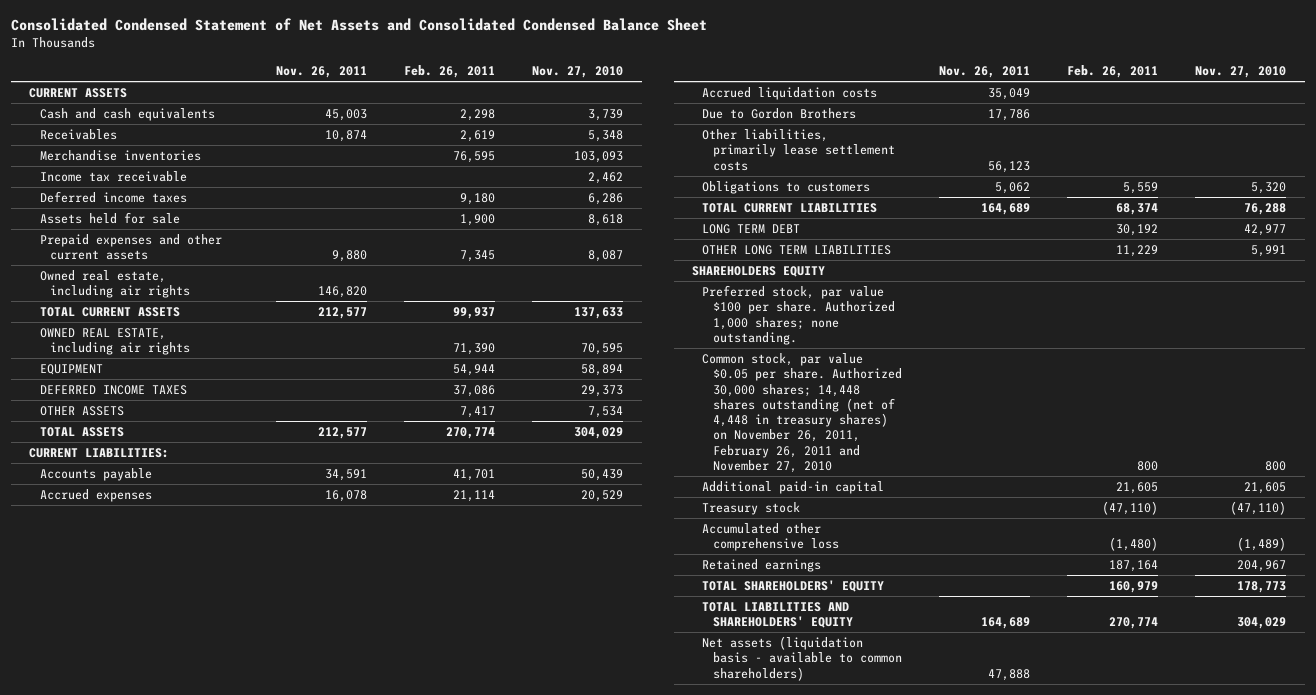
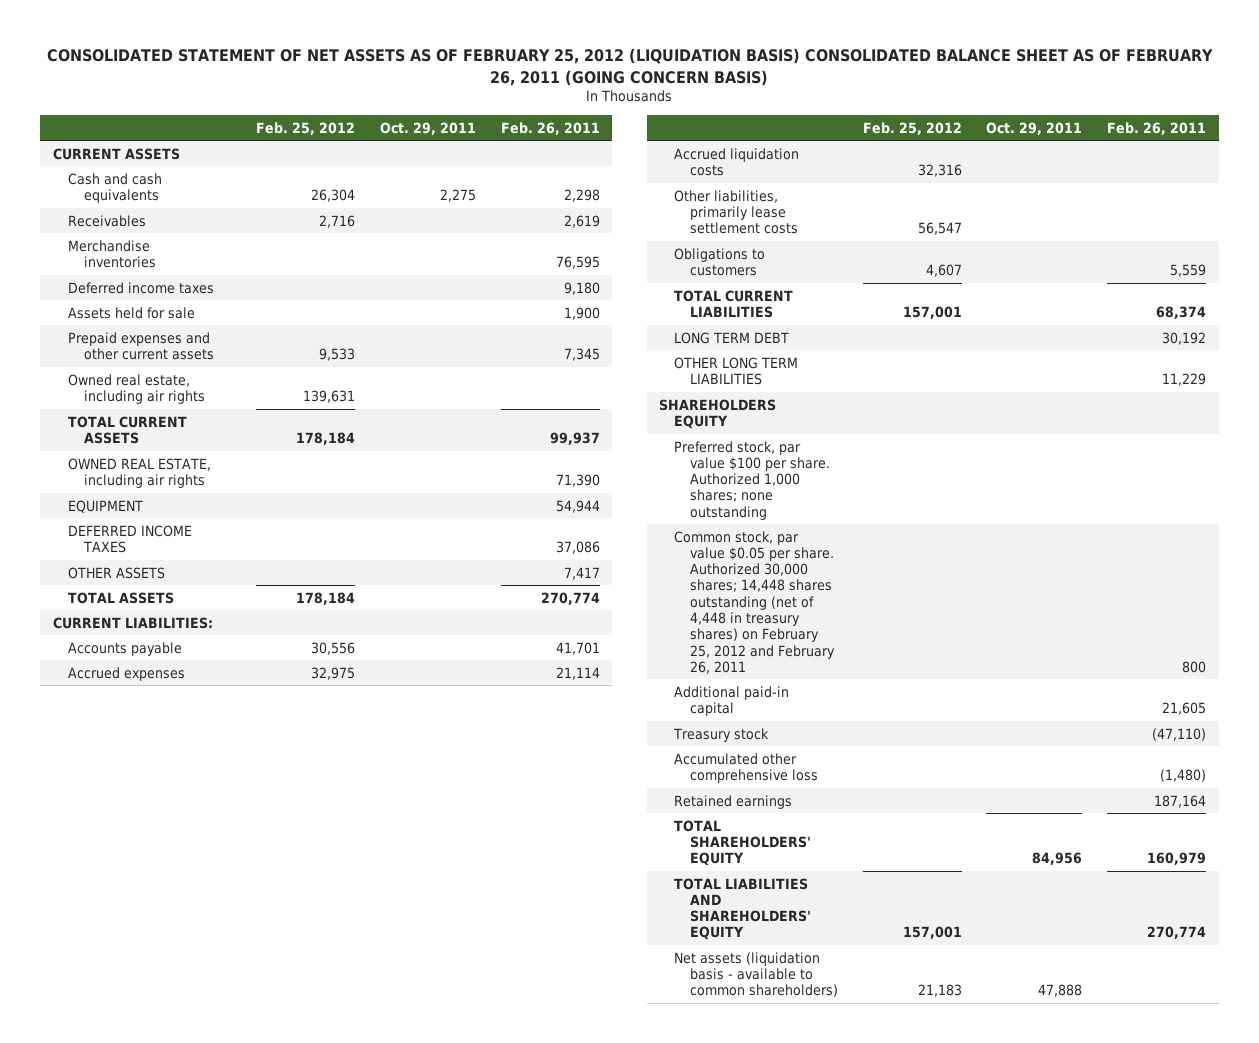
[10,18,707,32] Consolidated Condensed Statement of Net Assets and Consolidated Condensed Balance Sheet -> [47,48,1214,86] CONSOLIDATED STATEMENT OF NET ASSETS AS OF FEBRUARY 25, 2012 (LIQUIDATION BASIS) CONSOLIDATED BALANCE SHEET AS OF FEBRUARY 26, 2011 (GOING CONCERN BASIS)
[276,66,368,79] Nov. 26, 2011 -> none
[532,66,624,79] Nov. 27, 2010 -> none
none -> [256,121,356,135] Feb. 25, 2012
none -> [380,121,477,135] Oct. 29, 2011
[39,171,187,183] Income tax receivable -> none
[702,108,857,120] Due to Gordon Brothers -> none
[702,285,895,345] Preferred stock, par value $100 per share. Authorized 1,000 shares; none outstanding. -> [674,440,831,520] Preferred stock, par value $100 per share. Authorized 1,000 shares; none outstanding
[702,353,902,474] Common stock, par value $0.05 per share. Authorized 30,000 shares; 14,448 shares outstanding (net of 4,448 in treasury shares) on November 26, 2011, February 26, 2011 and November 27, 2010 -> [674,530,836,674] Common stock, par value $0.05 per share. Authorized 30,000 shares; 14,448 shares outstanding (net of 4,448 in treasury shares) on February 25, 2012 and February 26, 2011

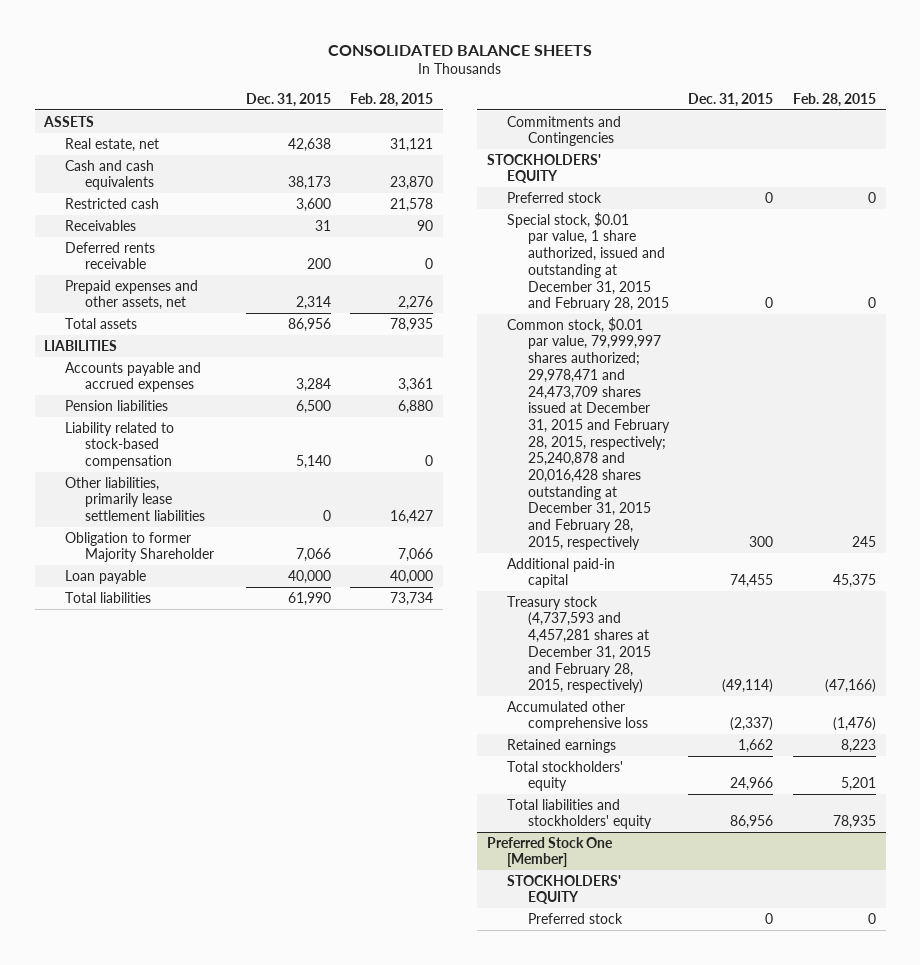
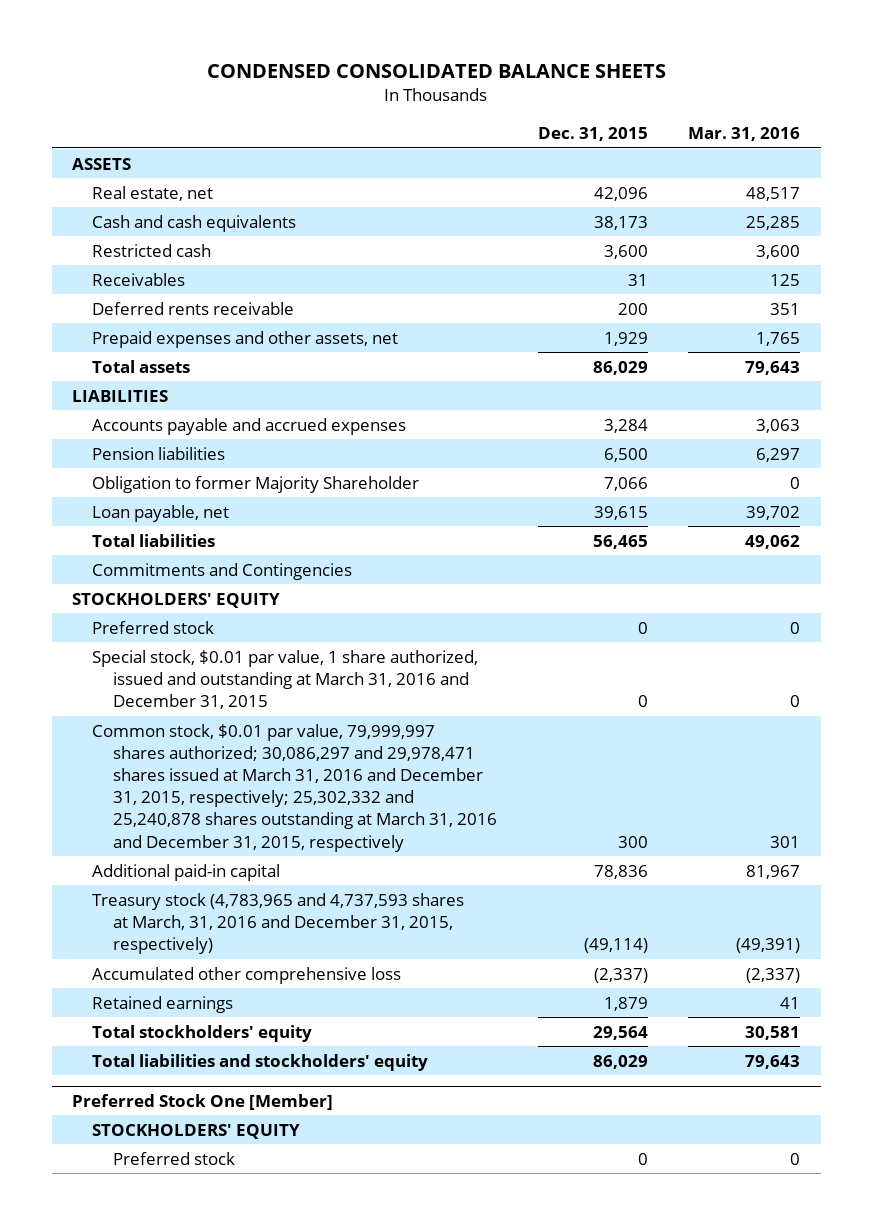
[328,44,593,56] CONSOLIDATED BALANCE SHEETS -> [207,64,667,79] CONDENSED CONSOLIDATED BALANCE SHEETS
[350,92,434,107] Feb. 28, 2015 -> none
none -> [688,127,801,142] Mar. 31, 2016
[287,137,331,152] 42,638 -> [593,186,648,201] 42,096
[295,296,331,311] 2,314 -> [603,331,648,346] 1,929
[287,317,331,332] 86,956 -> [592,360,648,375] 86,029
[64,421,174,470] Liability related to stock-based compensation -> none
[64,476,206,522] Other liabilities, primarily lease settlement liabilities -> none
[64,569,146,584] Loan payable -> [92,504,230,522] Loan payable, net
[287,569,331,584] 40,000 -> [593,505,648,520] 39,615
[287,591,331,606] 61,990 -> [592,534,648,549] 56,465
[507,211,669,312] Special stock, $0.01 par value, 1 share authorized, issued and outstanding at December 31, 2015 and February 28, 2015 -> [92,649,479,710] Special stock, $0.01 par value, 1 share authorized, issued and outstanding at March 31, 2016 and December 31, 2015
[507,316,670,550] Common stock, $0.01 par value, 79,999,997 shares authorized; 29,978,471 and 24,473,709 shares issued at December 31, 2015 and February 28, 2015, respectively; 25,240,878 and 20,016,428 shares outstanding at December 31, 2015 and February 28, 2015, respectively -> [92,723,497,852] Common stock, $0.01 par value, 79,999,997 shares authorized; 30,086,297 and 29,978,471 shares issued at March 31, 2016 and December 31, 2015, respectively; 25,302,332 and 25,240,878 shares outstanding at March 31, 2016 and December 31, 2015, respectively
[730,574,774,589] 74,455 -> [593,864,648,879] 78,836
[507,595,651,694] Treasury stock (4,737,593 and 4,457,281 shares at December 31, 2015 and February 28, 2015, respectively) -> [92,892,465,955] Treasury stock (4,783,965 and 4,737,593 shares at March, 31, 2016 and December 31, 2015, respectively)
[738,738,774,753] 1,662 -> [603,996,648,1011] 1,879
[730,777,774,792] 24,966 -> [592,1025,648,1040] 29,564
[730,815,774,830] 86,956 -> [592,1054,648,1069] 86,029

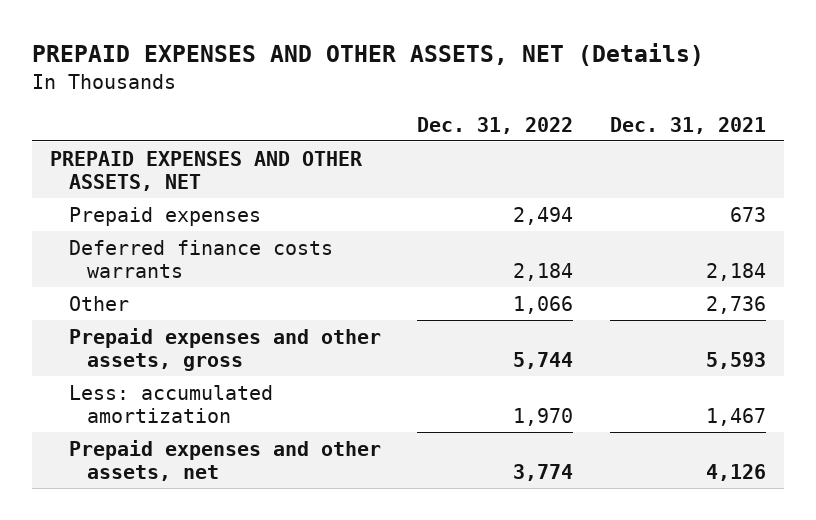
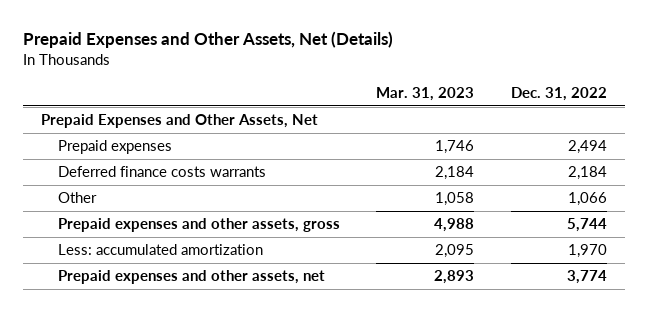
[31,43,704,67] PREPAID EXPENSES AND OTHER ASSETS, NET (Details) -> [22,31,393,49] Prepaid Expenses and Other Assets, Net (Details)
[609,116,766,134] Dec. 31, 2021 -> none
none -> [376,87,475,102] Mar. 31, 2023
[50,150,364,191] PREPAID EXPENSES AND OTHER ASSETS, NET -> [40,114,318,129] Prepaid Expenses and Other Assets, Net

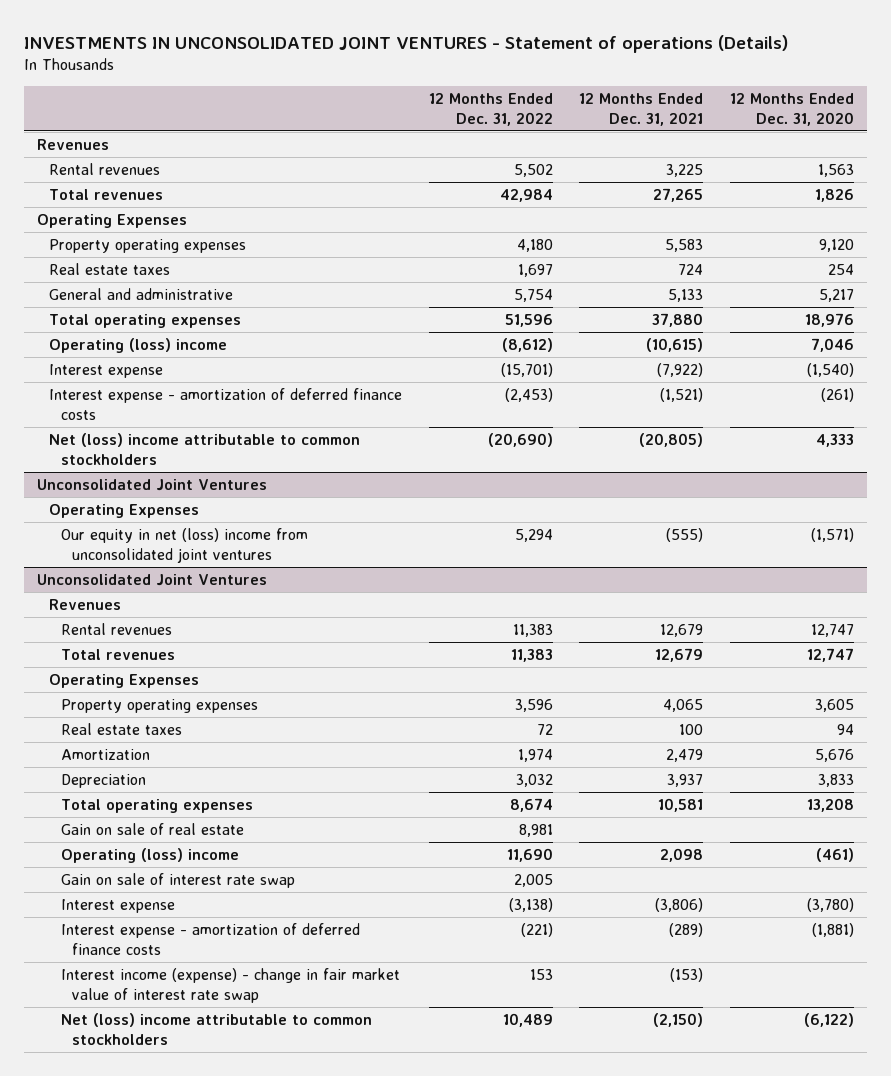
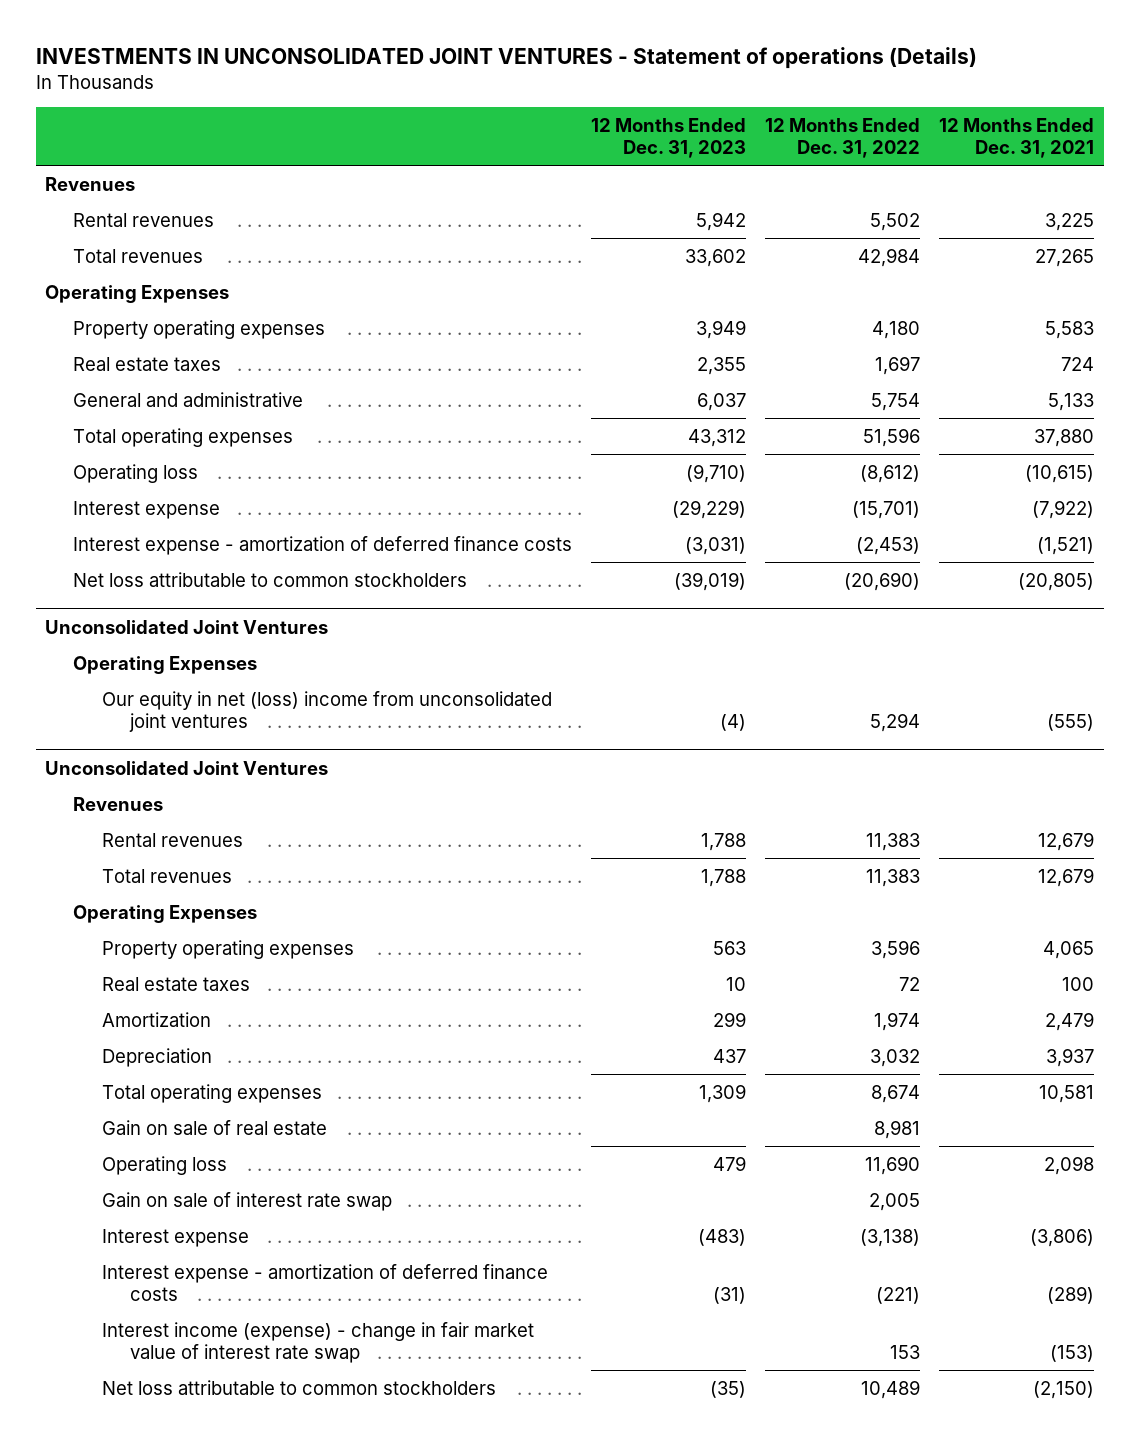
[729,93,854,126] 12 Months Ended Dec. 31, 2020 -> none
none -> [591,117,747,158] 12 Months Ended Dec. 31, 2023
[49,337,228,353] Operating (loss) income -> [73,463,199,483] Operating loss
[49,432,361,465] Net (loss) income attributable to common stockholders -> [73,571,468,587] Net loss attributable to common stockholders
[60,847,239,863] Operating (loss) income -> [101,1155,227,1175] Operating loss
[60,1012,372,1045] Net (loss) income attributable to common stockholders -> [101,1379,496,1395] Net loss attributable to common stockholders

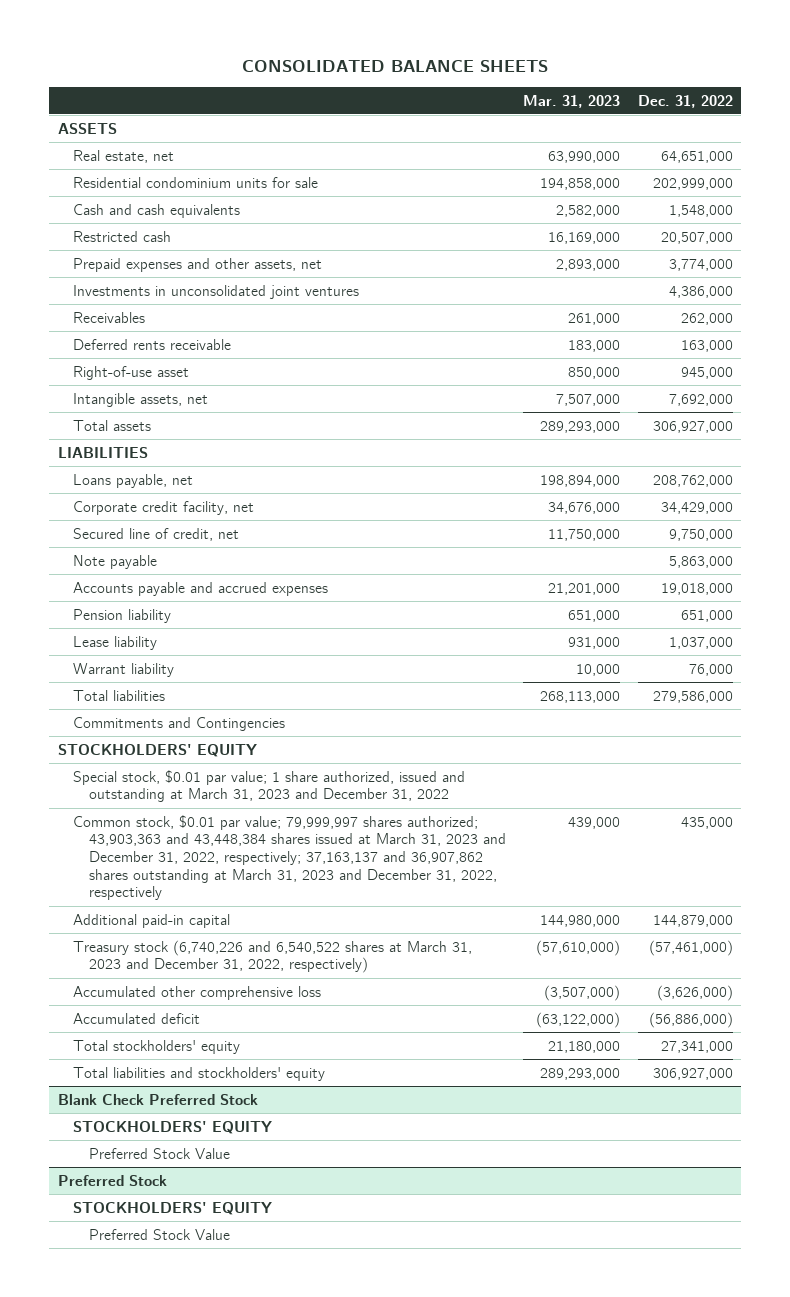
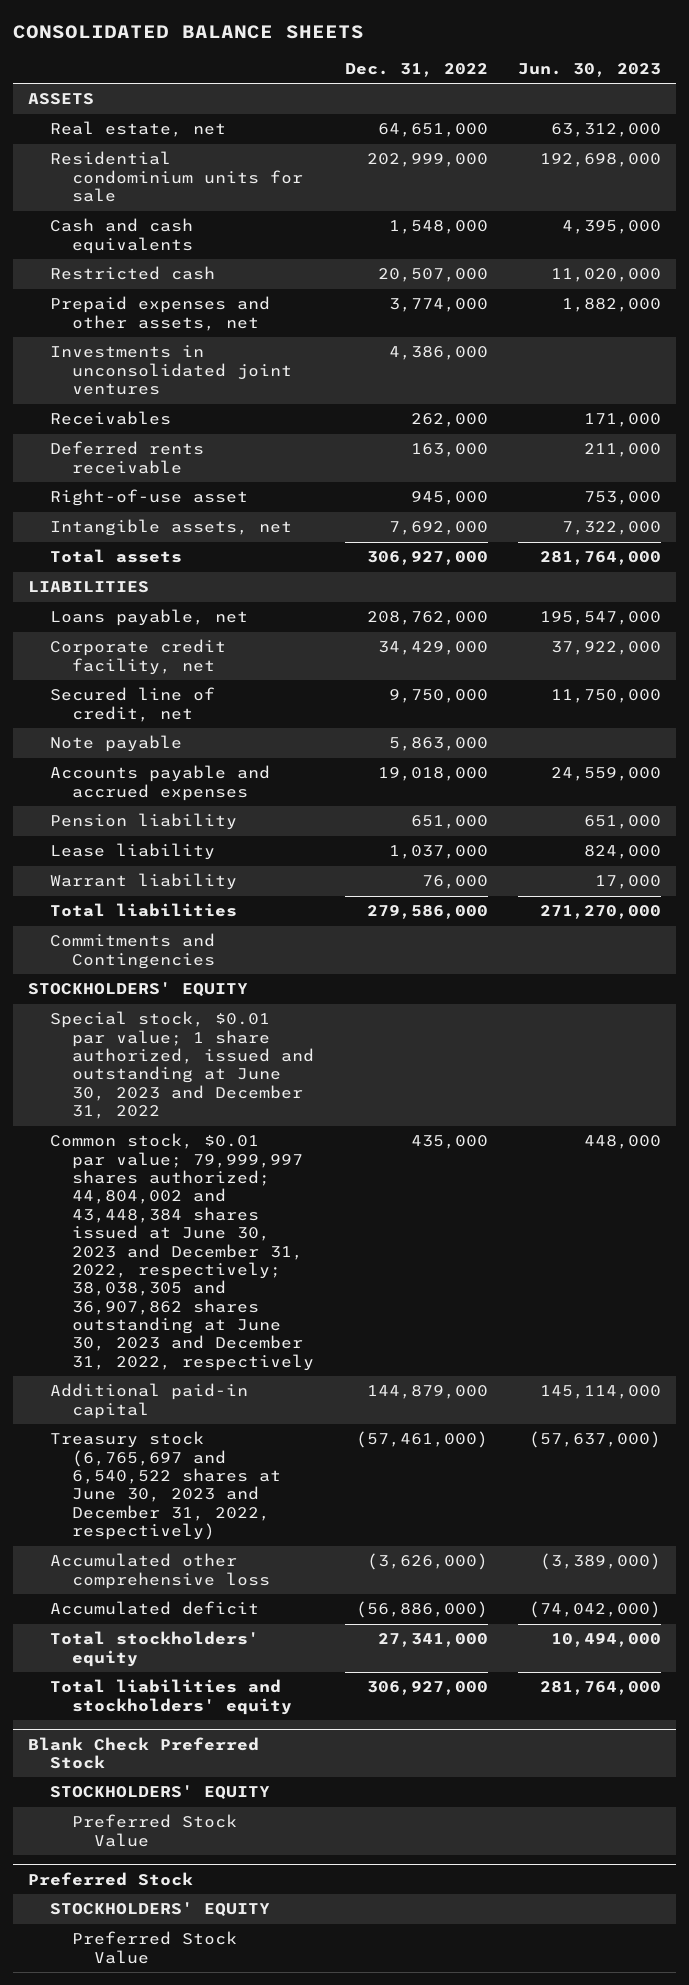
[523,94,621,108] Mar. 31, 2023 -> none
none -> [518,62,662,77] Jun. 30, 2023
[73,769,466,803] Special stock, $0.01 par value; 1 share authorized, issued and outstanding at March 31, 2023 and December 31, 2022 -> [50,1011,315,1120] Special stock, $0.01 par value; 1 share authorized, issued and outstanding at June 30, 2023 and December 31, 2022
[73,814,506,901] Common stock, $0.01 par value; 79,999,997 shares authorized; 43,903,363 and 43,448,384 shares issued at March 31, 2023 and December 31, 2022, respectively; 37,163,137 and 36,907,862 shares outstanding at March 31, 2023 and December 31, 2022, respectively -> [50,1133,315,1371] Common stock, $0.01 par value; 79,999,997 shares authorized; 44,804,002 and 43,448,384 shares issued at June 30, 2023 and December 31, 2022, respectively; 38,038,305 and 36,907,862 shares outstanding at June 30, 2023 and December 31, 2022, respectively
[73,939,473,974] Treasury stock (6,740,226 and 6,540,522 shares at March 31, 2023 and December 31, 2022, respectively) -> [50,1431,282,1541] Treasury stock (6,765,697 and 6,540,522 shares at June 30, 2023 and December 31, 2022, respectively)

